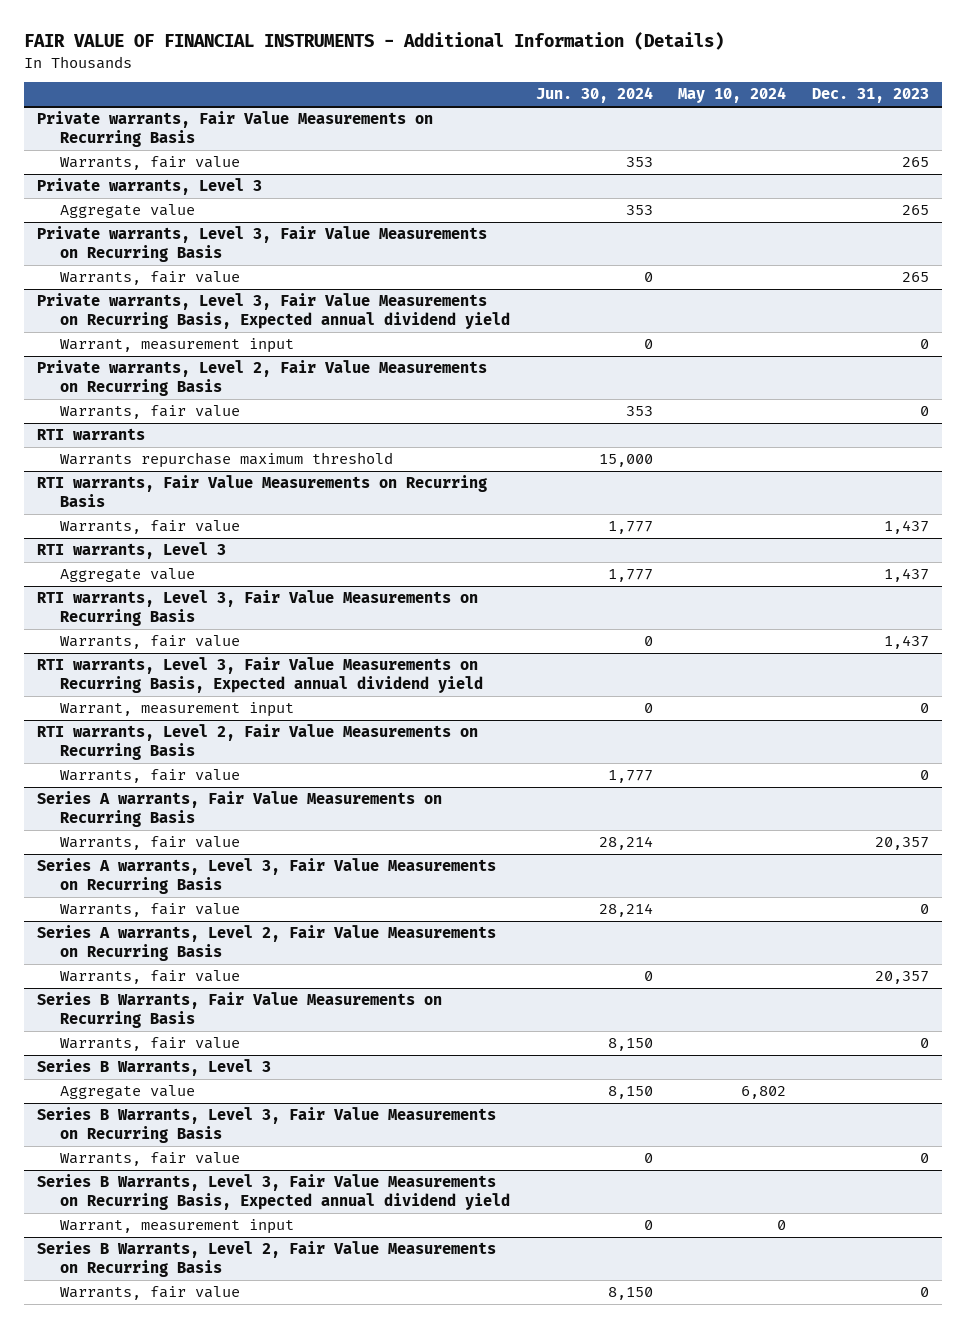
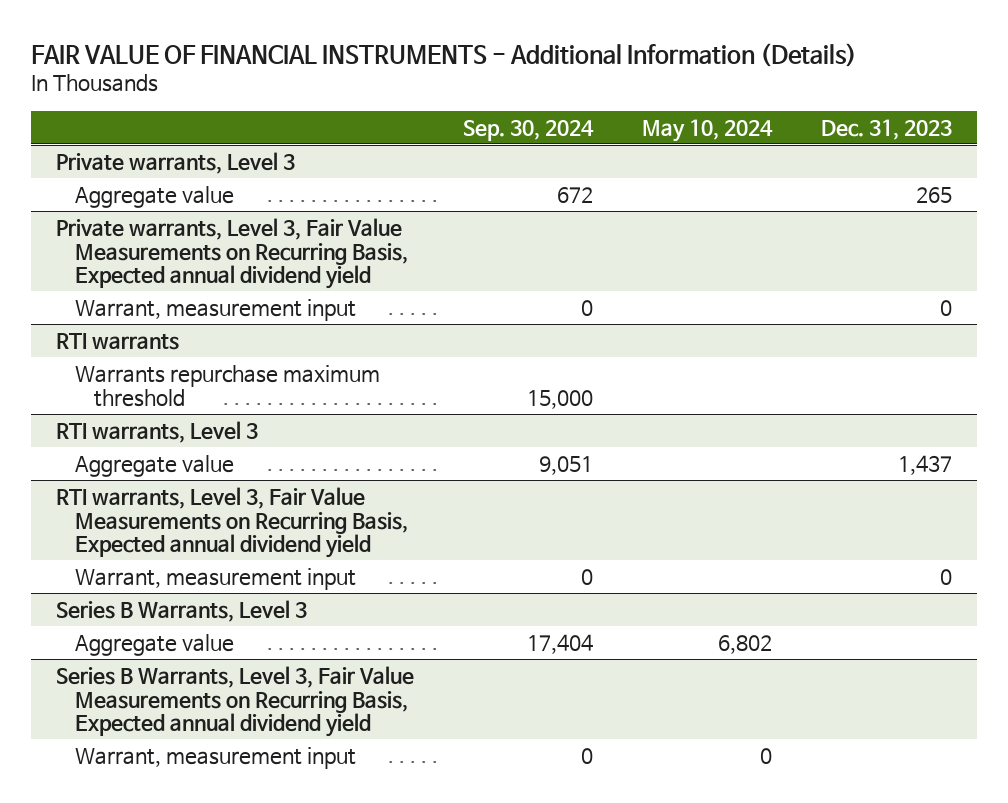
[535,87,653,104] Jun. 30, 2024 -> none
none -> [462,119,594,141] Sep. 30, 2024
[37,111,434,148] Private warrants, Fair Value Measurements on Recurring Basis -> none
[59,156,240,171] Warrants, fair value -> none
[37,226,488,263] Private warrants, Level 3, Fair Value Measurements on Recurring Basis -> none
[59,271,240,286] Warrants, fair value -> none
[37,360,488,397] Private warrants, Level 2, Fair Value Measurements on Recurring Basis -> none
[59,405,240,420] Warrants, fair value -> none
[37,475,488,508] RTI warrants, Fair Value Measurements on Recurring Basis -> none
[59,520,240,535] Warrants, fair value -> none
[37,590,479,627] RTI warrants, Level 3, Fair Value Measurements on Recurring Basis -> none
[59,635,240,650] Warrants, fair value -> none
[37,724,479,761] RTI warrants, Level 2, Fair Value Measurements on Recurring Basis -> none
[59,769,240,784] Warrants, fair value -> none
[37,791,443,828] Series A warrants, Fair Value Measurements on Recurring Basis -> none
[59,836,240,851] Warrants, fair value -> none
[37,858,497,895] Series A warrants, Level 3, Fair Value Measurements on Recurring Basis -> none
[59,903,240,918] Warrants, fair value -> none
[37,925,497,962] Series A warrants, Level 2, Fair Value Measurements on Recurring Basis -> none
[59,970,240,985] Warrants, fair value -> none
[37,992,443,1029] Series B Warrants, Fair Value Measurements on Recurring Basis -> none
[59,1037,240,1052] Warrants, fair value -> none
[37,1107,497,1144] Series B Warrants, Level 3, Fair Value Measurements on Recurring Basis -> none
[59,1152,240,1167] Warrants, fair value -> none
[37,1241,497,1278] Series B Warrants, Level 2, Fair Value Measurements on Recurring Basis -> none
[59,1286,240,1301] Warrants, fair value -> none

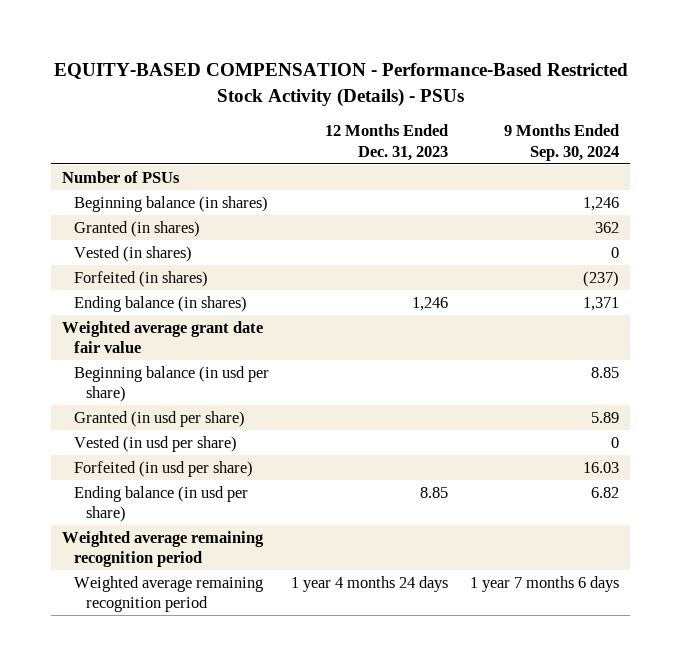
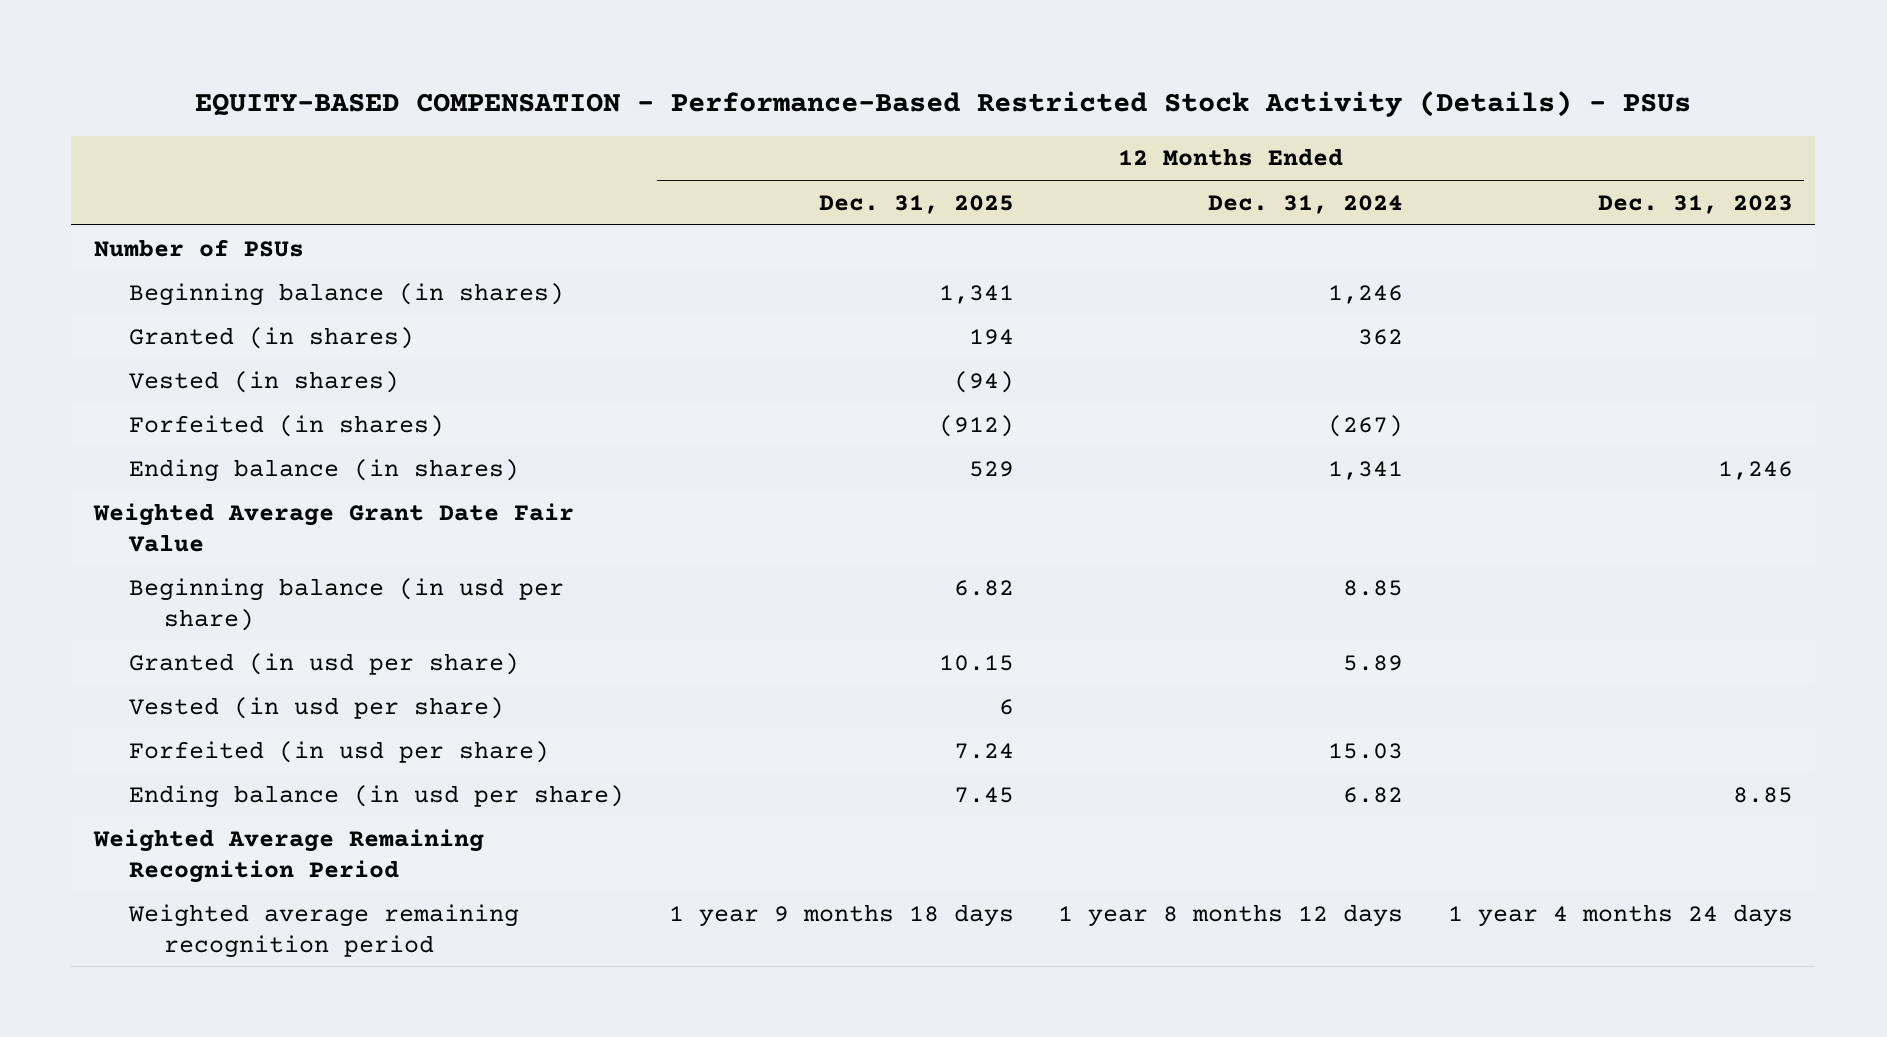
[504,124,620,161] 9 Months Ended Sep. 30, 2024 -> none
none -> [818,194,1014,214] Dec. 31, 2025
none -> [1208,194,1404,214] Dec. 31, 2024
[61,320,263,354] Weighted average grant date fair value -> [92,502,574,552] Weighted Average Grant Date Fair Value
[61,530,264,568] Weighted average remaining recognition period -> [92,828,484,883] Weighted Average Remaining Recognition Period

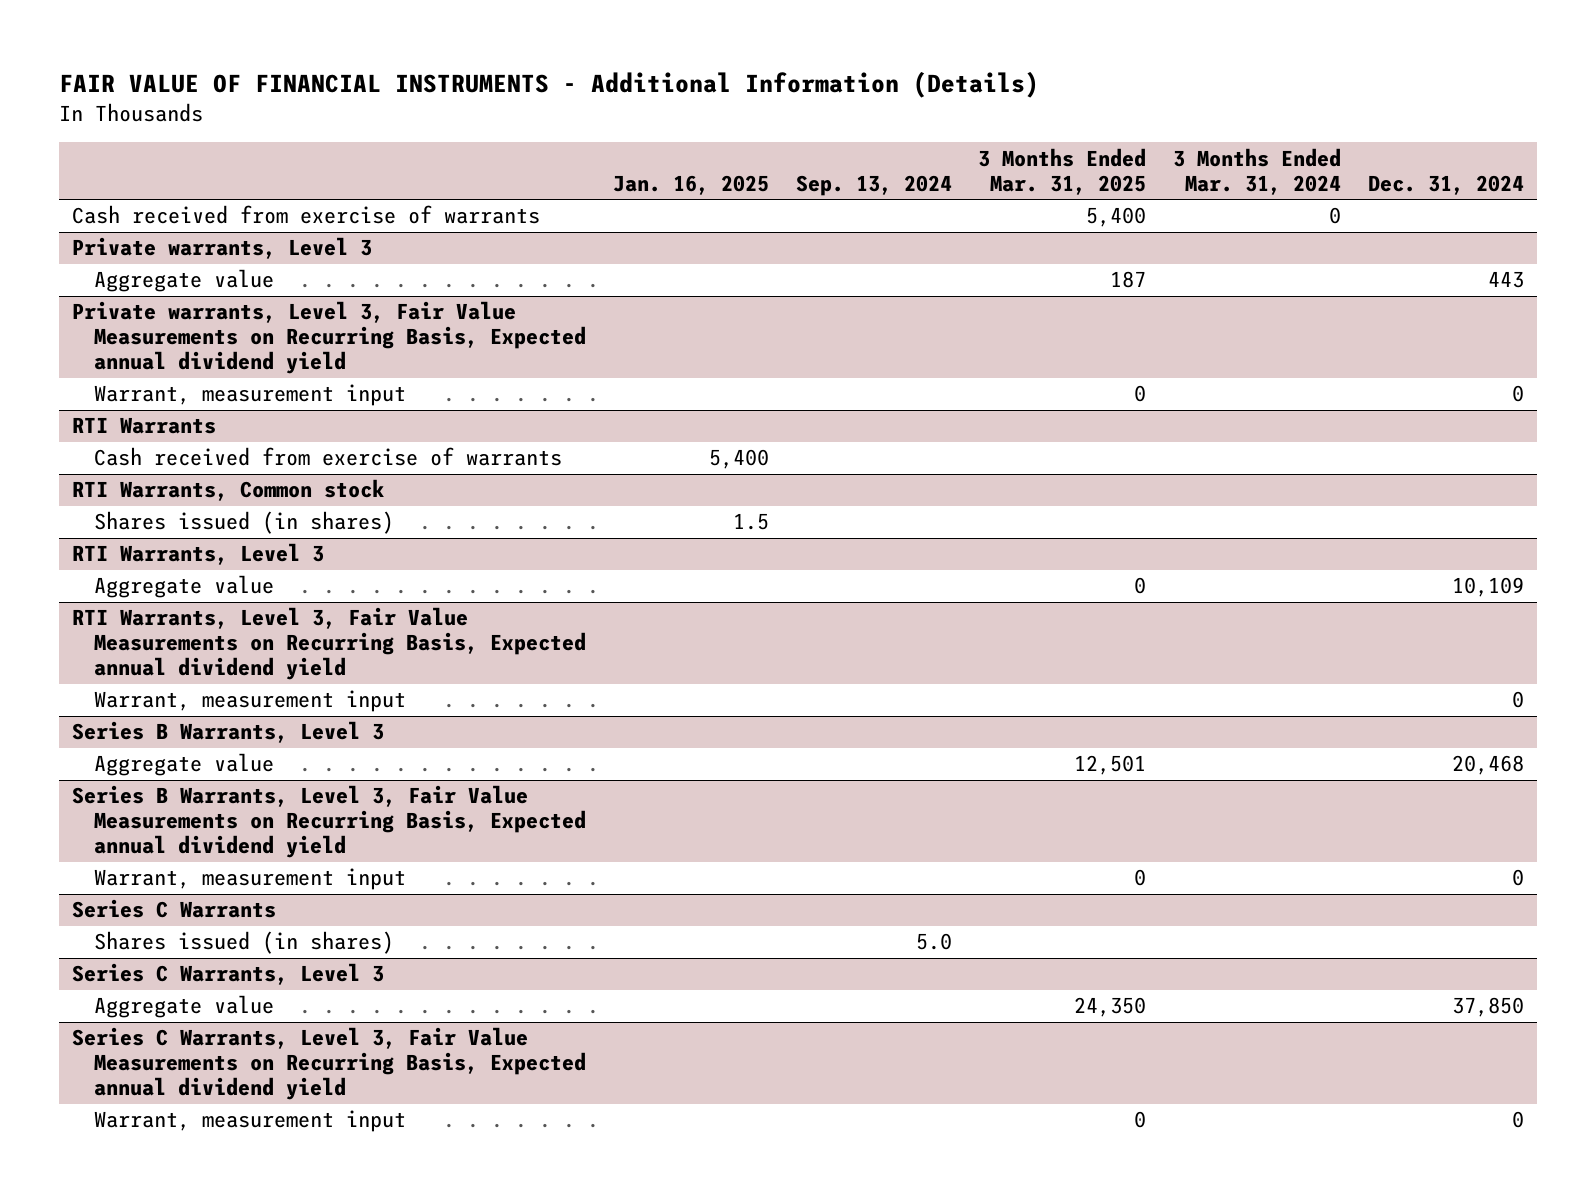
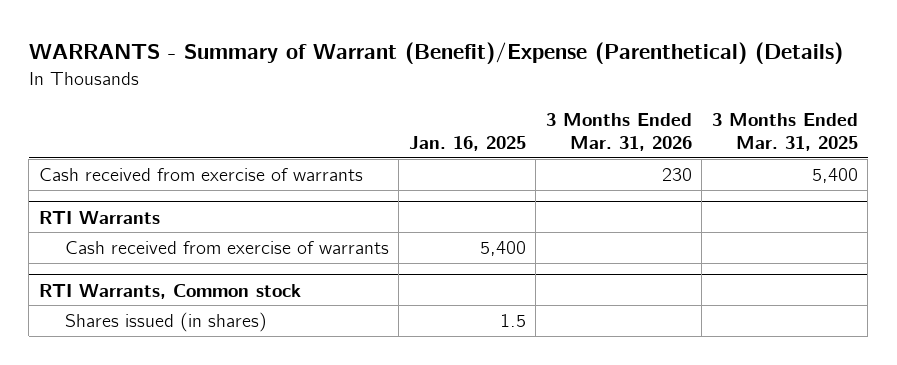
[58,71,1039,99] FAIR VALUE OF FINANCIAL INSTRUMENTS - Additional Information (Details) -> [28,41,843,64] WARRANTS - Summary of Warrant (Benefit)/Expense (Parenthetical) (Details)
[795,174,952,196] Sep. 13, 2024 -> none
[1173,147,1342,195] 3 Months Ended Mar. 31, 2024 -> none
[1367,174,1524,195] Dec. 31, 2024 -> none
none -> [545,113,692,152] 3 Months Ended Mar. 31, 2026
[72,237,373,260] Private warrants, Level 3 -> none
[94,269,275,293] Aggregate value -> none
[72,301,587,375] Private warrants, Level 3, Fair Value Measurements on Recurring Basis, Expected annual dividend yield -> none
[94,384,407,407] Warrant, measurement input -> none
[72,543,325,566] RTI Warrants, Level 3 -> none
[94,575,275,599] Aggregate value -> none
[72,607,587,681] RTI Warrants, Level 3, Fair Value Measurements on Recurring Basis, Expected annual dividend yield -> none
[94,690,407,713] Warrant, measurement input -> none
[72,721,385,744] Series B Warrants, Level 3 -> none
[94,753,275,777] Aggregate value -> none
[72,785,587,859] Series B Warrants, Level 3, Fair Value Measurements on Recurring Basis, Expected annual dividend yield -> none
[94,868,407,891] Warrant, measurement input -> none
[72,899,277,919] Series C Warrants -> none
[94,931,395,955] Shares issued (in shares) -> none
[72,963,385,986] Series C Warrants, Level 3 -> none
[94,995,275,1019] Aggregate value -> none
[72,1027,587,1101] Series C Warrants, Level 3, Fair Value Measurements on Recurring Basis, Expected annual dividend yield -> none
[94,1110,407,1133] Warrant, measurement input -> none

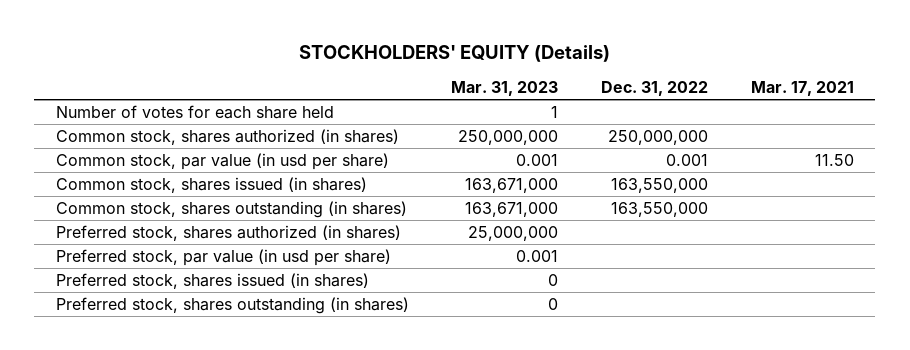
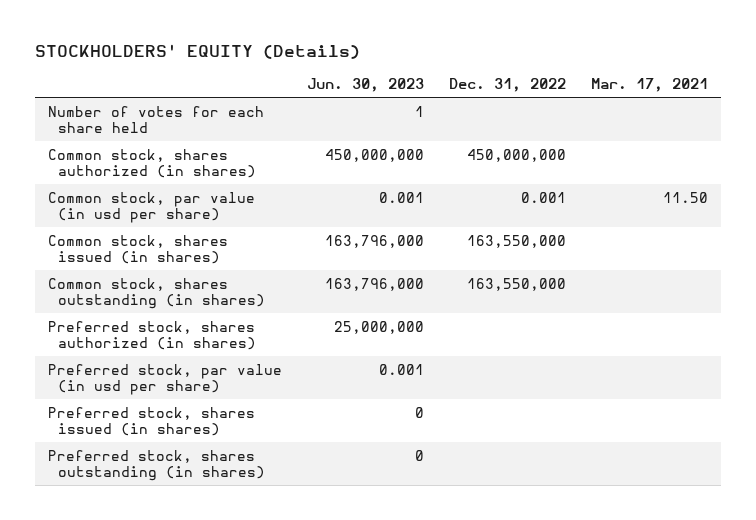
[451,81,559,97] Mar. 31, 2023 -> none
none -> [306,78,424,93] Jun. 30, 2023
[608,129,709,145] 250,000,000 -> [467,148,567,162] 450,000,000

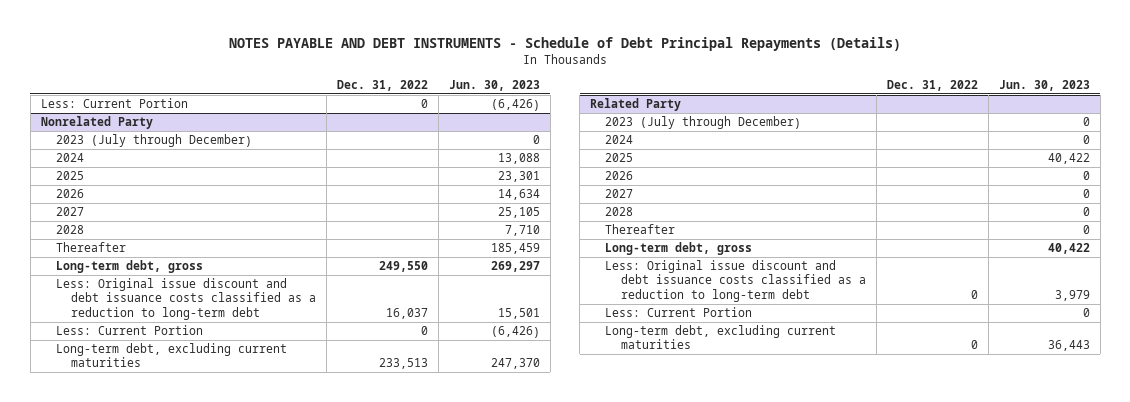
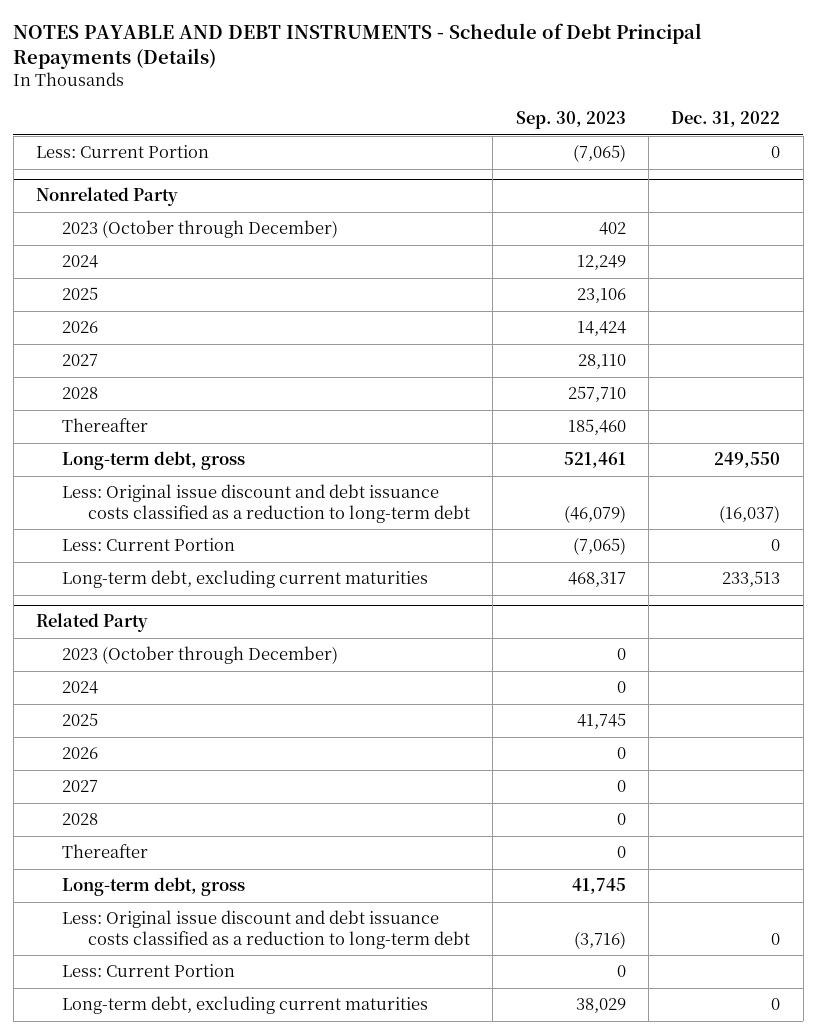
[449,79,541,91] Jun. 30, 2023 -> none
none -> [515,111,626,130] Sep. 30, 2023
[55,134,252,148] 2023 (July through December) -> [62,220,339,239] 2023 (October through December)
[386,307,429,319] 16,037 -> [719,504,781,523] (16,037)
[605,116,802,130] 2023 (July through December) -> [62,646,339,665] 2023 (October through December)

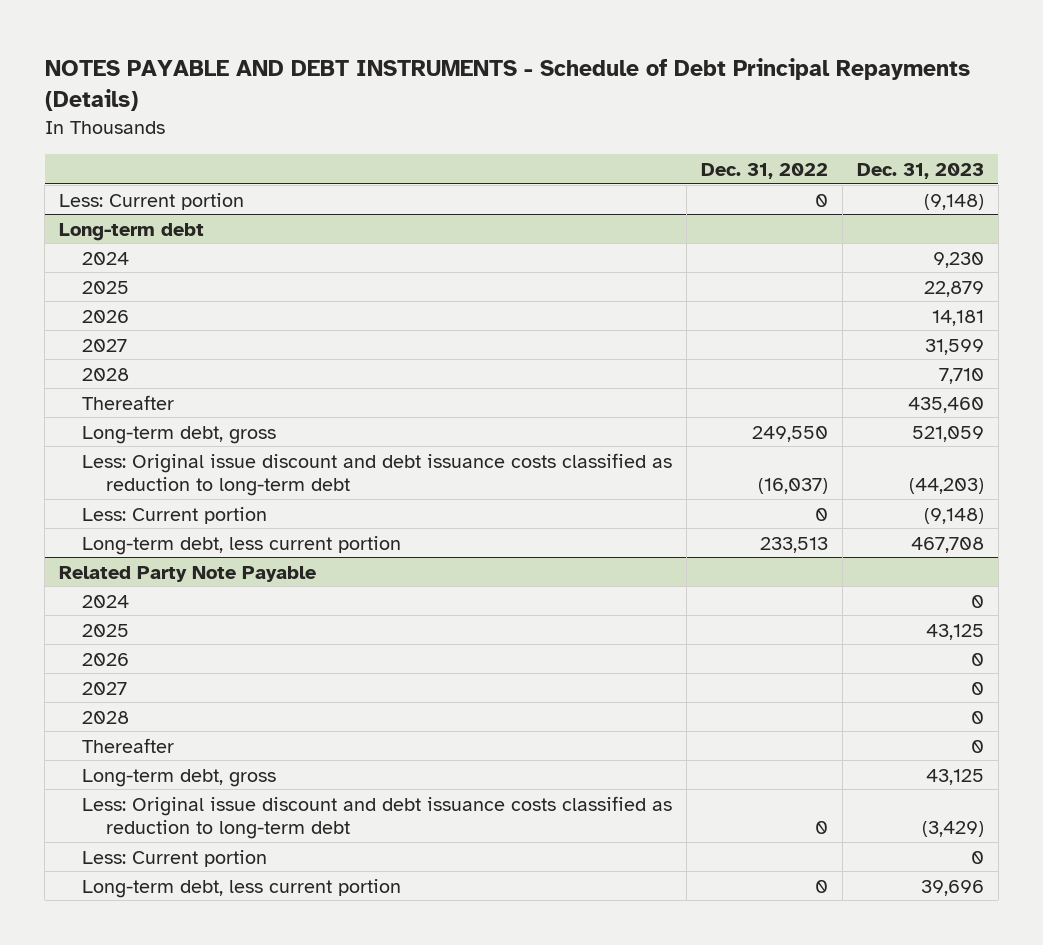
[515,111,626,130] Sep. 30, 2023 -> none
none -> [856,163,984,180] Dec. 31, 2023
[62,220,339,239] 2023 (October through December) -> none
[36,145,210,159] Less: Current Portion -> [58,192,244,210] Less: Current portion
[36,187,179,207] Nonrelated Party -> [58,222,204,241] Long-term debt
[62,646,339,665] 2023 (October through December) -> none
[62,484,470,523] Less: Original issue discount and debt issuance costs classified as a reduction to long-term debt -> [82,452,673,497] Less: Original issue discount and debt issuance costs classified as reduction to long-term debt
[62,538,236,552] Less: Current Portion -> [82,506,268,524] Less: Current portion
[62,570,429,589] Long-term debt, excluding current maturities -> [82,535,402,555] Long-term debt, less current portion
[36,613,149,633] Related Party -> [58,565,316,582] Related Party Note Payable
[62,910,470,949] Less: Original issue discount and debt issuance costs classified as a reduction to long-term debt -> [82,795,673,840] Less: Original issue discount and debt issuance costs classified as reduction to long-term debt
[62,964,236,978] Less: Current Portion -> [82,849,268,867] Less: Current portion
[62,996,429,1015] Long-term debt, excluding current maturities -> [82,878,402,898] Long-term debt, less current portion

